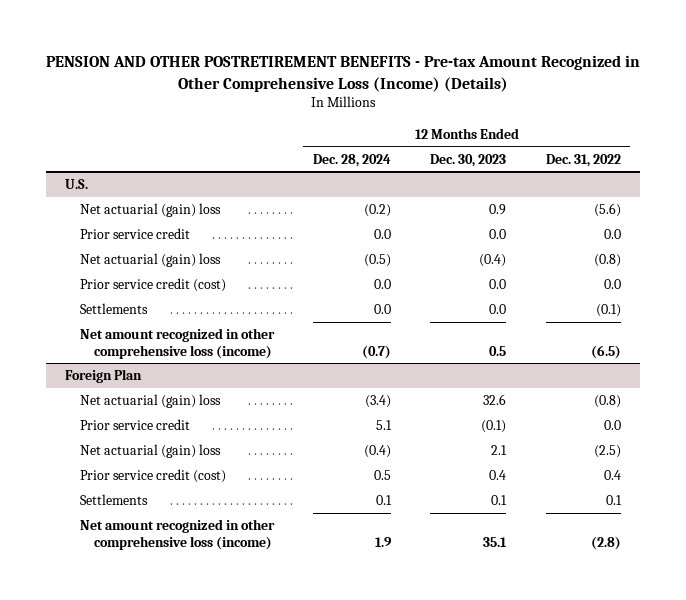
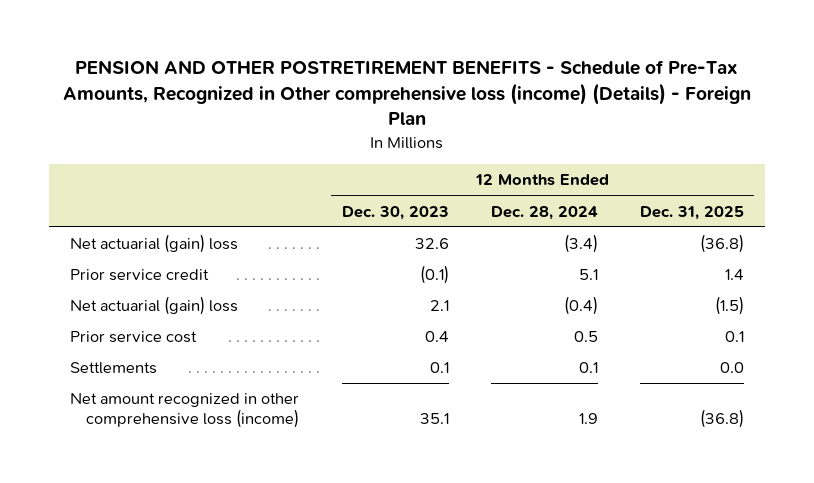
[46,55,641,92] PENSION AND OTHER POSTRETIREMENT BENEFITS - Pre-tax Amount Recognized in Other Comprehensive Loss (Income) (Details) -> [62,60,751,126] PENSION AND OTHER POSTRETIREMENT BENEFITS - Schedule of Pre-Tax Amounts, Recognized in Other comprehensive loss (income) (Details) - Foreign Plan
[545,153,621,167] Dec. 31, 2022 -> none
none -> [639,205,744,220] Dec. 31, 2025
[65,179,89,190] U.S. -> none
[79,203,221,218] Net actuarial (gain) loss -> none
[79,228,190,240] Prior service credit -> none
[79,253,221,268] Net actuarial (gain) loss -> none
[79,278,226,293] Prior service credit (cost) -> none
[79,303,148,315] Settlements -> none
[79,328,275,359] Net amount recognized in other comprehensive loss (income) -> none
[65,369,143,384] Foreign Plan -> none
[79,469,226,484] Prior service credit (cost) -> [69,331,197,344] Prior service cost

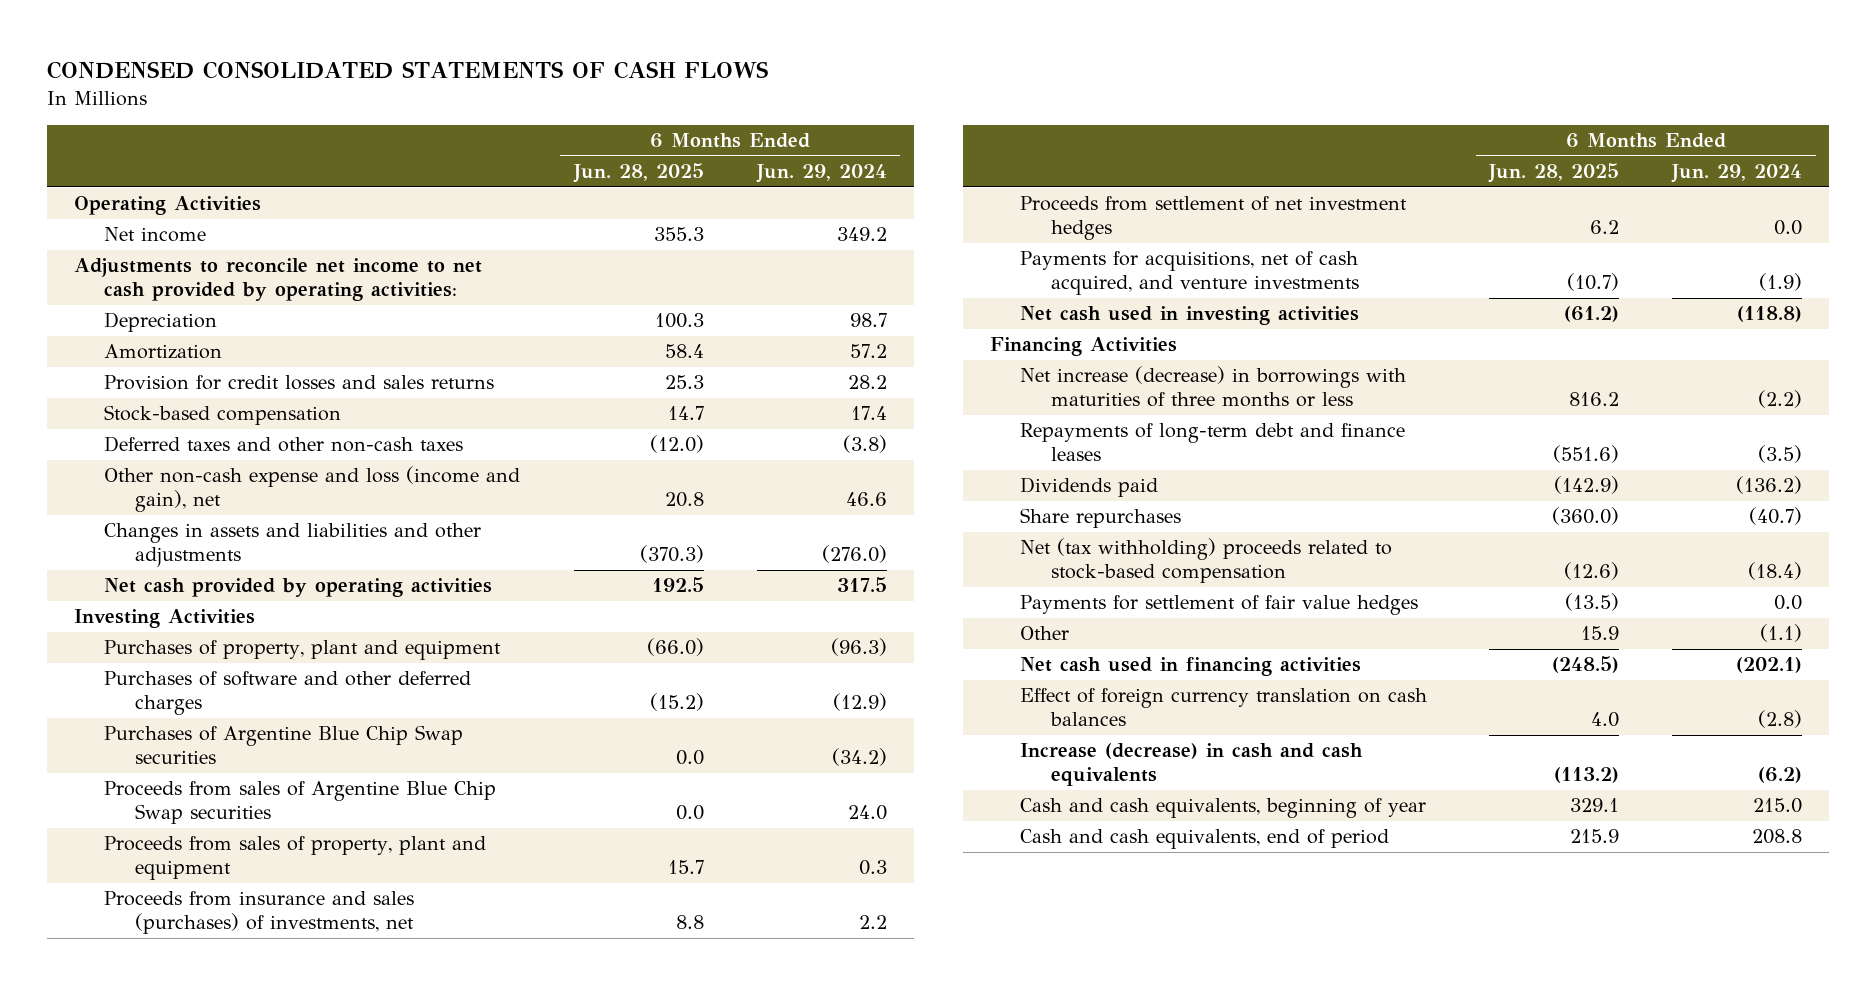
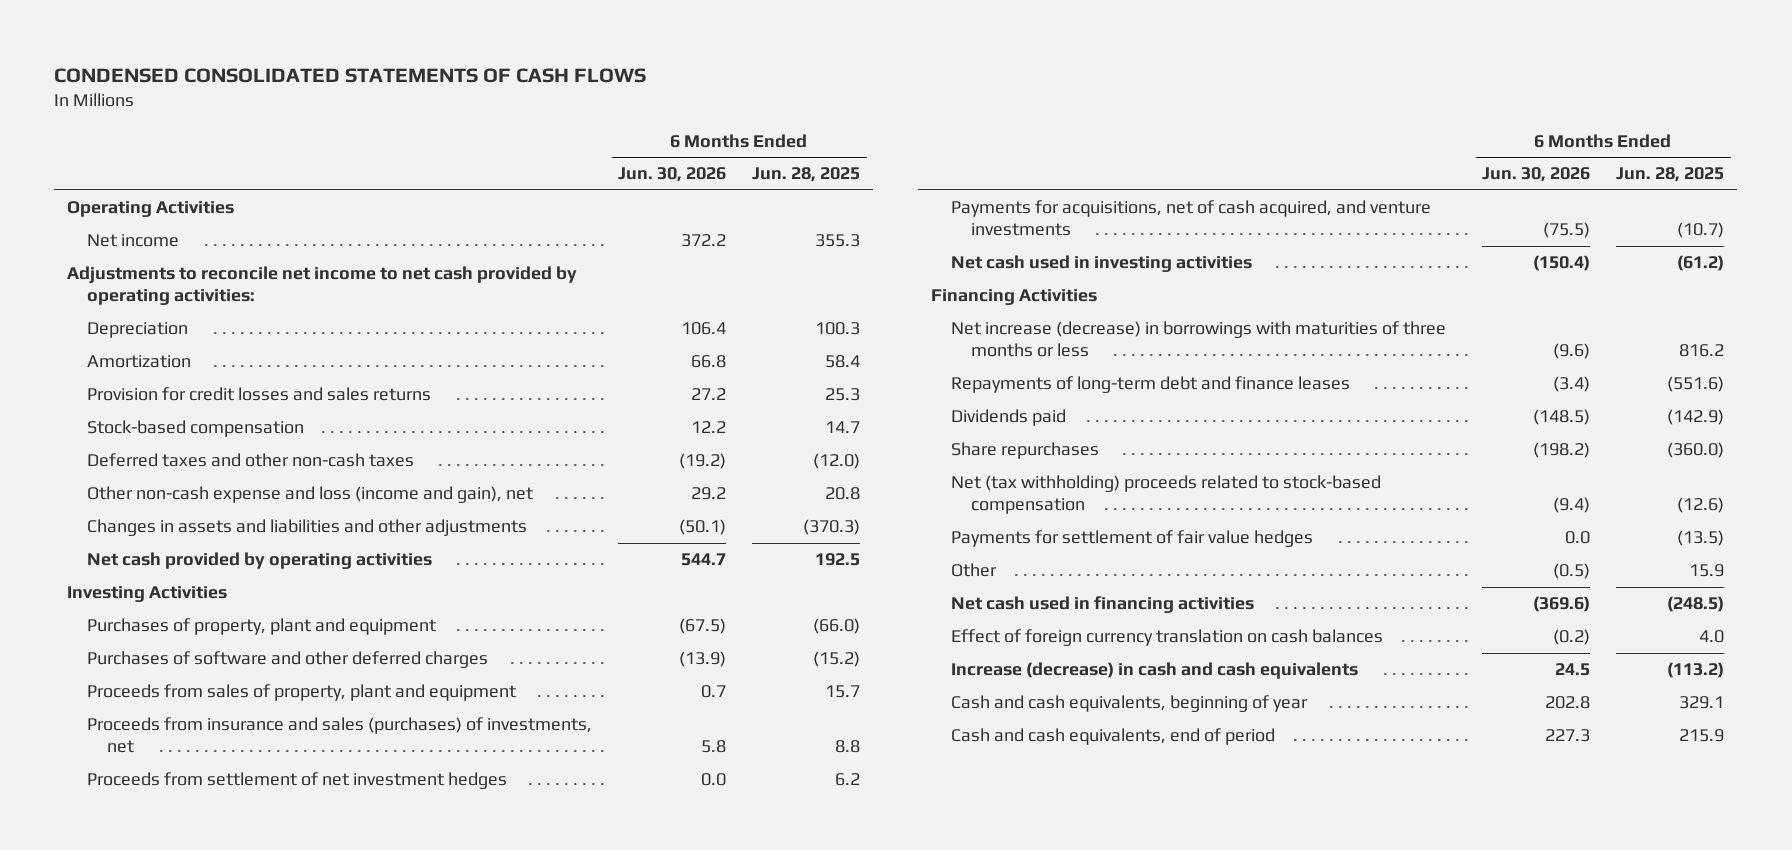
[755,163,887,183] Jun. 29, 2024 -> none
none -> [618,167,727,183] Jun. 30, 2026
[104,725,464,764] Purchases of Argentine Blue Chip Swap securities -> none
[104,781,497,824] Proceeds from sales of Argentine Blue Chip Swap securities -> none

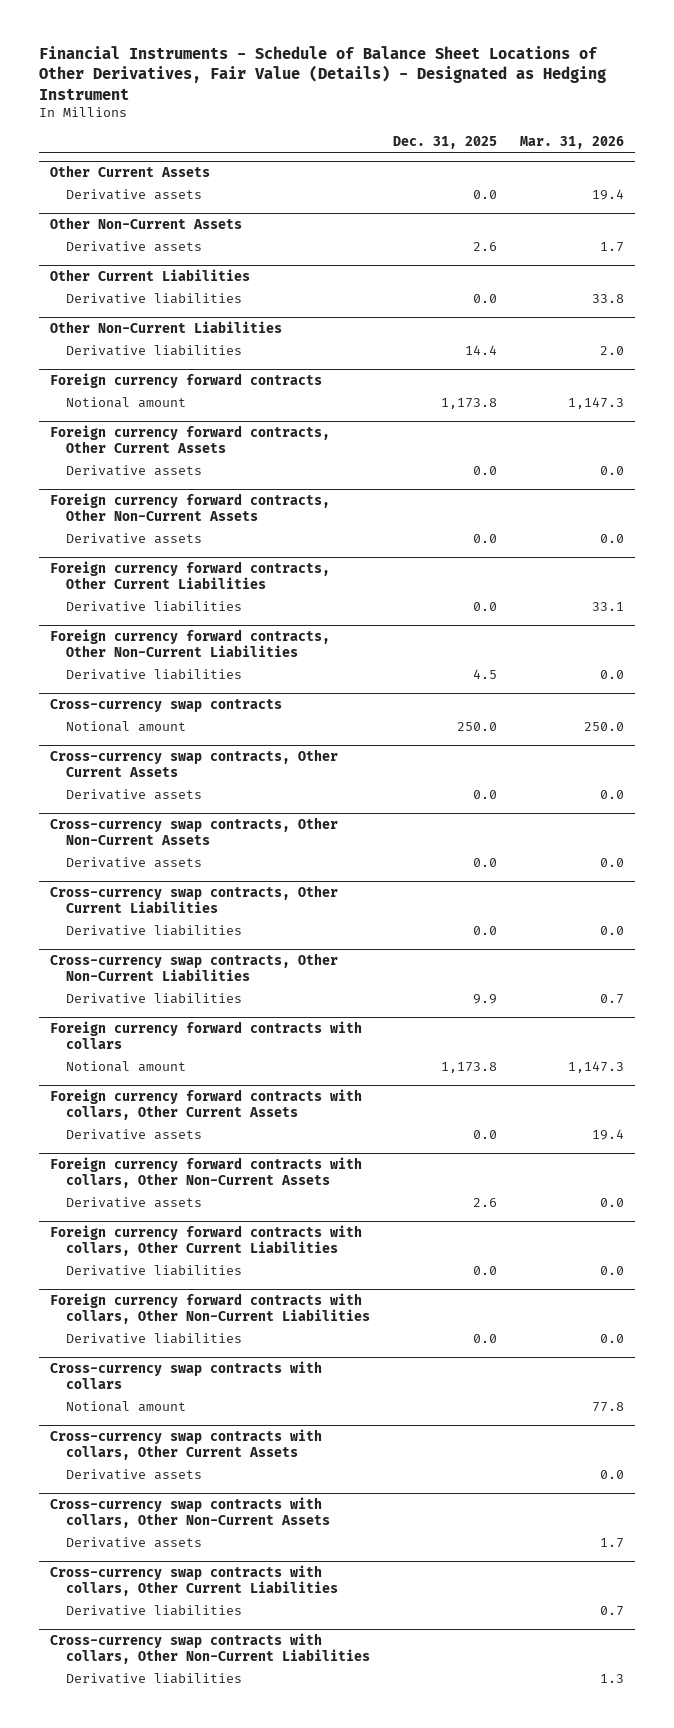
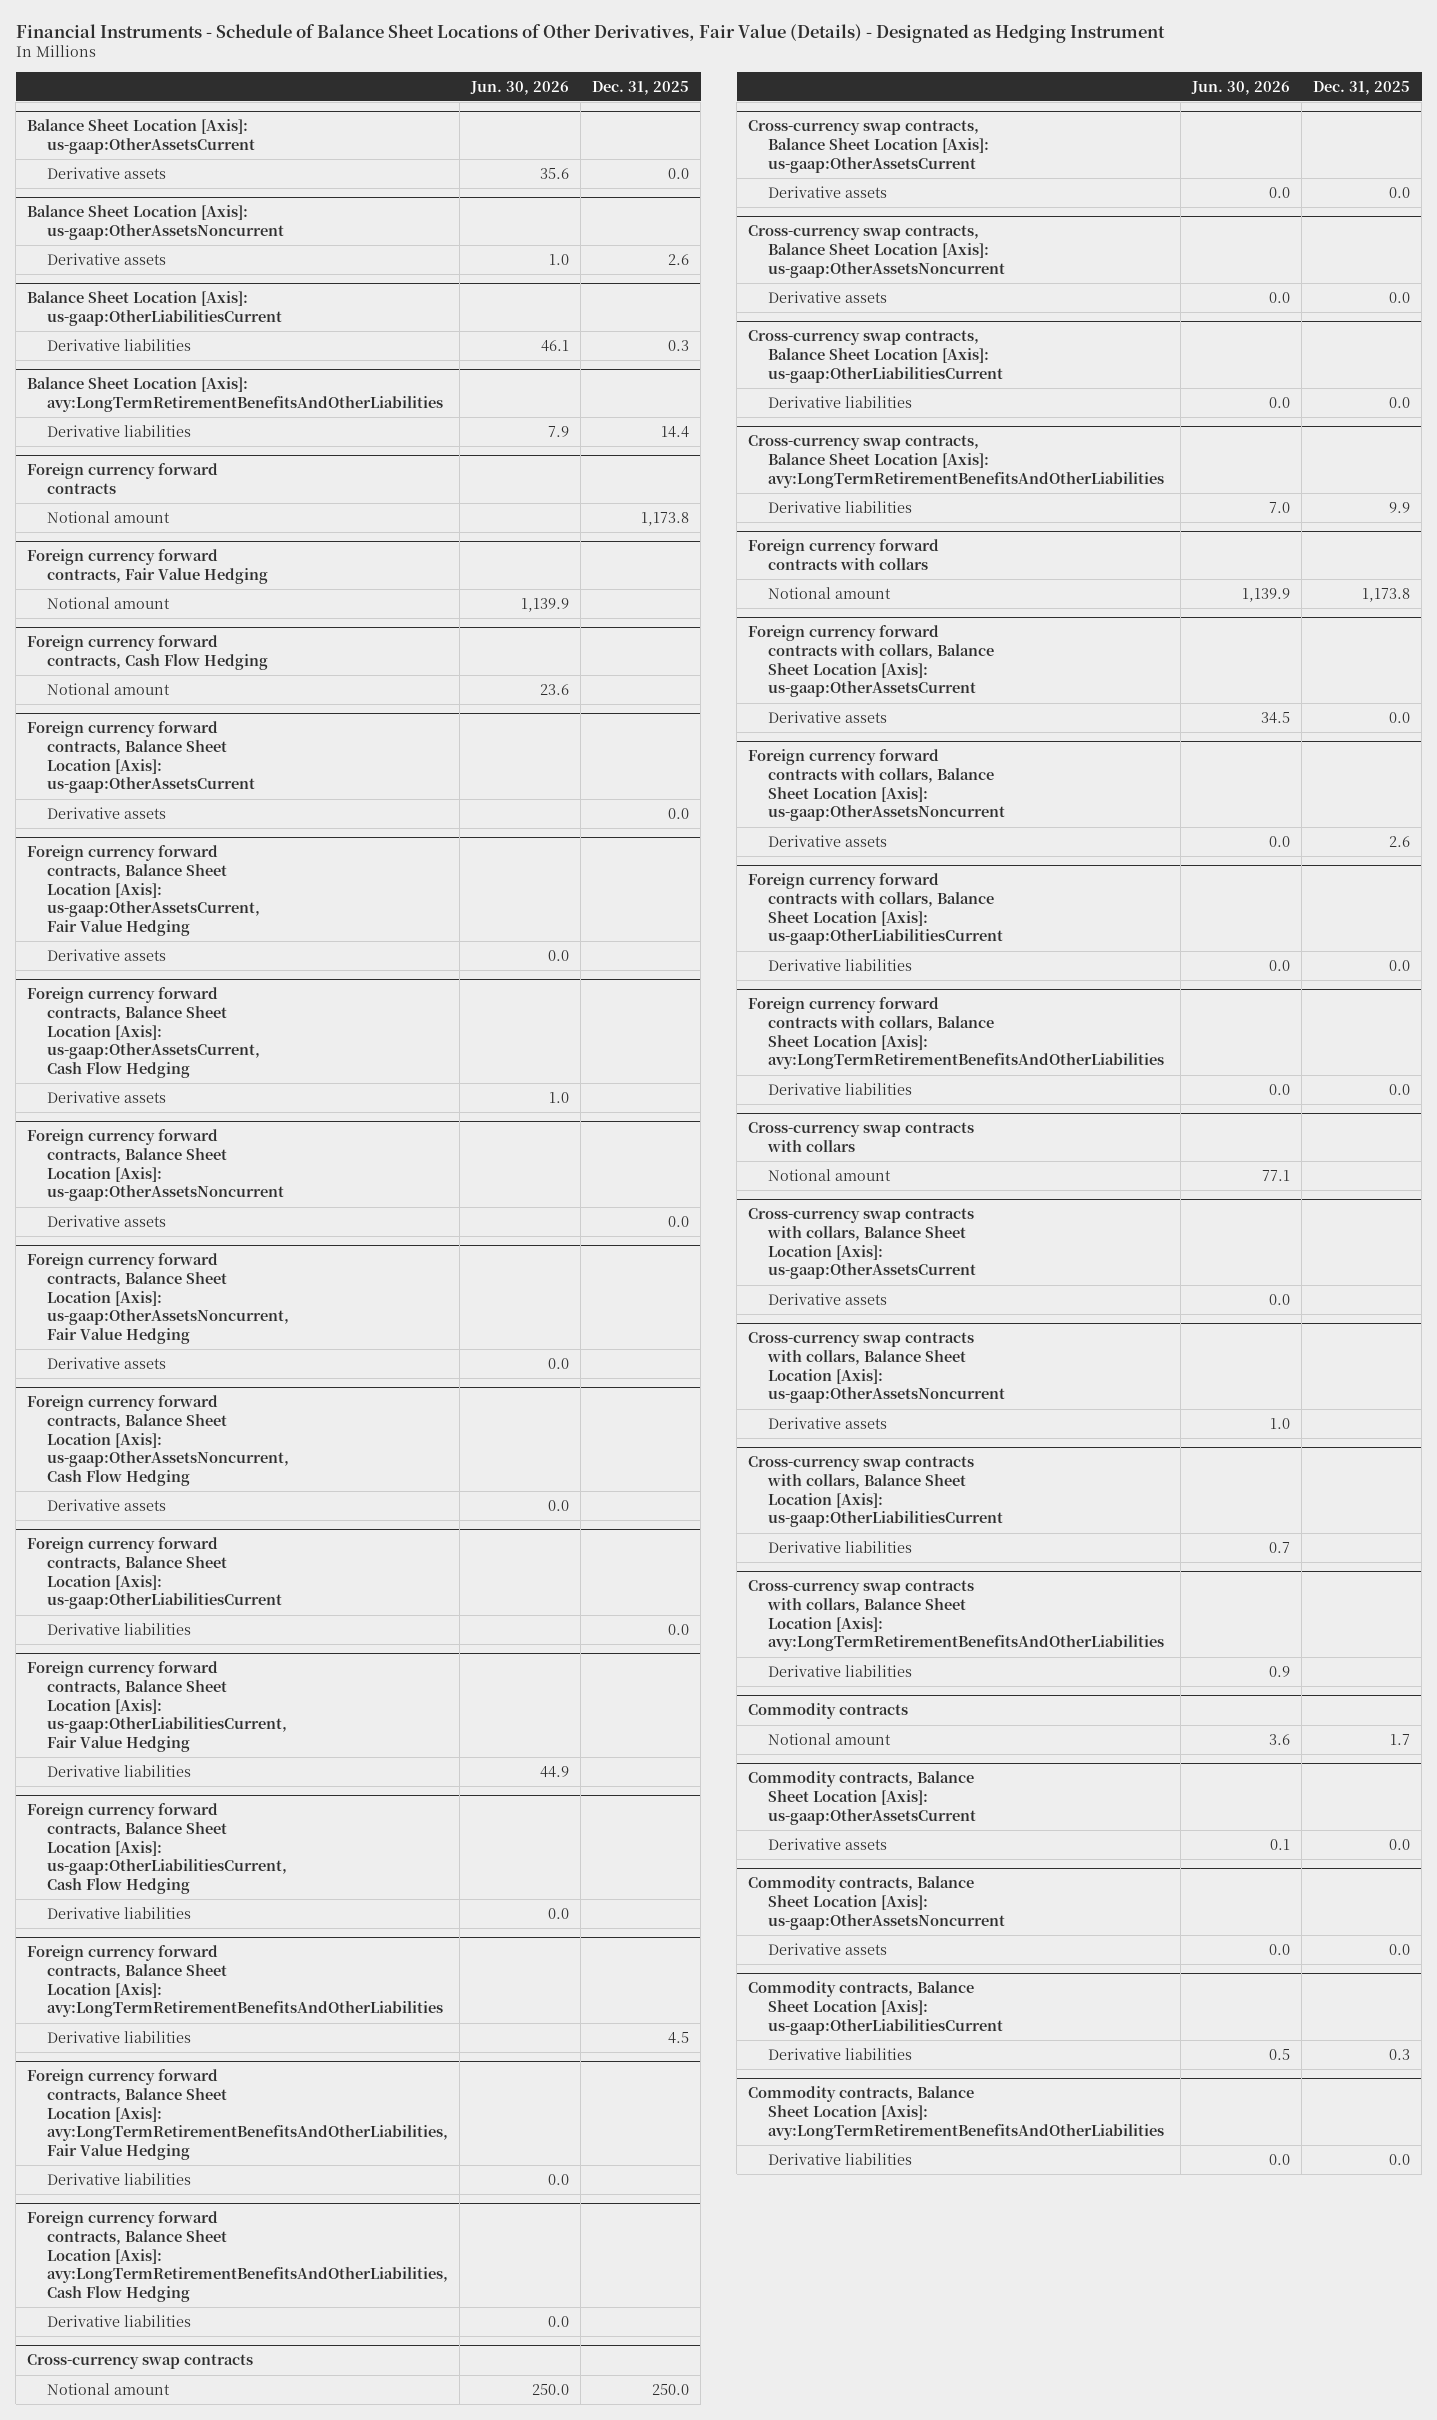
[519,136,624,150] Mar. 31, 2026 -> none
none -> [470,80,570,95] Jun. 30, 2026
[50,164,211,177] Other Current Assets -> [26,119,256,154] Balance Sheet Location [Axis]: us-gaap:OtherAssetsCurrent
[50,216,243,229] Other Non-Current Assets -> [26,205,285,240] Balance Sheet Location [Axis]: us-gaap:OtherAssetsNoncurrent
[50,268,251,281] Other Current Liabilities -> [26,291,283,326] Balance Sheet Location [Axis]: us-gaap:OtherLiabilitiesCurrent
[472,293,497,303] 0.0 -> [668,339,690,351] 0.3
[50,320,283,333] Other Non-Current Liabilities -> [26,377,444,412] Balance Sheet Location [Axis]: avy:LongTermRetirementBenefitsAndOtherLiabilities
[50,424,331,453] Foreign currency forward contracts, Other Current Assets -> none
none -> [26,549,269,584] Foreign currency forward contracts, Fair Value Hedging
none -> [47,596,171,609] Notional amount
none -> [26,635,269,670] Foreign currency forward contracts, Cash Flow Hedging
none -> [47,682,171,695] Notional amount
none -> [26,721,256,794] Foreign currency forward contracts, Balance Sheet Location [Axis]: us-gaap:OtherAssetsCurrent
[50,492,331,521] Foreign currency forward contracts, Other Non-Current Assets -> none
none -> [26,845,261,937] Foreign currency forward contracts, Balance Sheet Location [Axis]: us-gaap:OtherAssetsCurrent, Fair Value Hedging
none -> [47,948,167,961] Derivative assets
none -> [26,987,261,1079] Foreign currency forward contracts, Balance Sheet Location [Axis]: us-gaap:OtherAssetsCurrent, Cash Flow Hedging
none -> [47,1090,167,1103] Derivative assets
none -> [26,1129,285,1202] Foreign currency forward contracts, Balance Sheet Location [Axis]: us-gaap:OtherAssetsNoncurrent
[50,560,331,589] Foreign currency forward contracts, Other Current Liabilities -> none
none -> [26,1253,290,1345] Foreign currency forward contracts, Balance Sheet Location [Axis]: us-gaap:OtherAssetsNoncurrent, Fair Value Hedging
none -> [47,1356,167,1369] Derivative assets
none -> [26,1395,290,1487] Foreign currency forward contracts, Balance Sheet Location [Axis]: us-gaap:OtherAssetsNoncurrent, Cash Flow Hedging
none -> [47,1498,167,1511] Derivative assets
none -> [26,1537,283,1610] Foreign currency forward contracts, Balance Sheet Location [Axis]: us-gaap:OtherLiabilitiesCurrent
[50,628,331,657] Foreign currency forward contracts, Other Non-Current Liabilities -> none
none -> [26,1661,288,1753] Foreign currency forward contracts, Balance Sheet Location [Axis]: us-gaap:OtherLiabilitiesCurrent, Fair Value Hedging
none -> [47,1764,192,1777] Derivative liabilities
none -> [26,1803,288,1895] Foreign currency forward contracts, Balance Sheet Location [Axis]: us-gaap:OtherLiabilitiesCurrent, Cash Flow Hedging
none -> [47,1906,192,1919] Derivative liabilities
none -> [26,1945,444,2018] Foreign currency forward contracts, Balance Sheet Location [Axis]: avy:LongTermRetirementBenefitsAndOtherLiabilities
none -> [26,2069,449,2161] Foreign currency forward contracts, Balance Sheet Location [Axis]: avy:LongTermRetirementBenefitsAndOtherLiabilities, Fair Value Hedging
none -> [47,2172,192,2185] Derivative liabilities
none -> [26,2211,449,2303] Foreign currency forward contracts, Balance Sheet Location [Axis]: avy:LongTermRetirementBenefitsAndOtherLiabilities, Cash Flow Hedging
none -> [47,2314,192,2327] Derivative liabilities
[50,748,339,777] Cross-currency swap contracts, Other Current Assets -> none
none -> [748,120,990,173] Cross-currency swap contracts, Balance Sheet Location [Axis]: us-gaap:OtherAssetsCurrent
[50,816,339,845] Cross-currency swap contracts, Other Non-Current Assets -> none
none -> [748,225,1006,278] Cross-currency swap contracts, Balance Sheet Location [Axis]: us-gaap:OtherAssetsNoncurrent
[50,884,339,913] Cross-currency swap contracts, Other Current Liabilities -> none
none -> [748,330,1004,383] Cross-currency swap contracts, Balance Sheet Location [Axis]: us-gaap:OtherLiabilitiesCurrent
[50,952,339,981] Cross-currency swap contracts, Other Non-Current Liabilities -> none
none -> [748,435,1165,488] Cross-currency swap contracts, Balance Sheet Location [Axis]: avy:LongTermRetirementBenefitsAndOtherLiabilities
[50,1088,363,1120] Foreign currency forward contracts with collars, Other Current Assets -> none
none -> [748,625,995,698] Foreign currency forward contracts with collars, Balance Sheet Location [Axis]: us-gaap:OtherAssetsCurrent
[50,1156,363,1188] Foreign currency forward contracts with collars, Other Non-Current Assets -> none
none -> [748,749,1006,822] Foreign currency forward contracts with collars, Balance Sheet Location [Axis]: us-gaap:OtherAssetsNoncurrent
[50,1224,363,1256] Foreign currency forward contracts with collars, Other Current Liabilities -> none
none -> [748,873,1004,946] Foreign currency forward contracts with collars, Balance Sheet Location [Axis]: us-gaap:OtherLiabilitiesCurrent
[50,1292,370,1324] Foreign currency forward contracts with collars, Other Non-Current Liabilities -> none
none -> [748,997,1165,1070] Foreign currency forward contracts with collars, Balance Sheet Location [Axis]: avy:LongTermRetirementBenefitsAndOtherLiabilities
[50,1428,323,1460] Cross-currency swap contracts with collars, Other Current Assets -> none
none -> [748,1208,977,1280] Cross-currency swap contracts with collars, Balance Sheet Location [Axis]: us-gaap:OtherAssetsCurrent
[50,1496,330,1528] Cross-currency swap contracts with collars, Other Non-Current Assets -> none
none -> [748,1332,1006,1404] Cross-currency swap contracts with collars, Balance Sheet Location [Axis]: us-gaap:OtherAssetsNoncurrent
[50,1564,338,1596] Cross-currency swap contracts with collars, Other Current Liabilities -> none
none -> [748,1456,1004,1528] Cross-currency swap contracts with collars, Balance Sheet Location [Axis]: us-gaap:OtherLiabilitiesCurrent
[50,1632,370,1664] Cross-currency swap contracts with collars, Other Non-Current Liabilities -> none
none -> [748,1580,1165,1652] Cross-currency swap contracts with collars, Balance Sheet Location [Axis]: avy:LongTermRetirementBenefitsAndOtherLiabilities
none -> [748,1703,909,1720] Commodity contracts
none -> [768,1732,892,1745] Notional amount
none -> [748,1771,977,1825] Commodity contracts, Balance Sheet Location [Axis]: us-gaap:OtherAssetsCurrent
none -> [768,1837,888,1850] Derivative assets
none -> [748,1876,1006,1930] Commodity contracts, Balance Sheet Location [Axis]: us-gaap:OtherAssetsNoncurrent
none -> [768,1942,888,1955] Derivative assets
none -> [748,1981,1004,2035] Commodity contracts, Balance Sheet Location [Axis]: us-gaap:OtherLiabilitiesCurrent
none -> [768,2047,913,2060] Derivative liabilities
none -> [748,2086,1165,2140] Commodity contracts, Balance Sheet Location [Axis]: avy:LongTermRetirementBenefitsAndOtherLiabilities
none -> [768,2152,913,2165] Derivative liabilities

